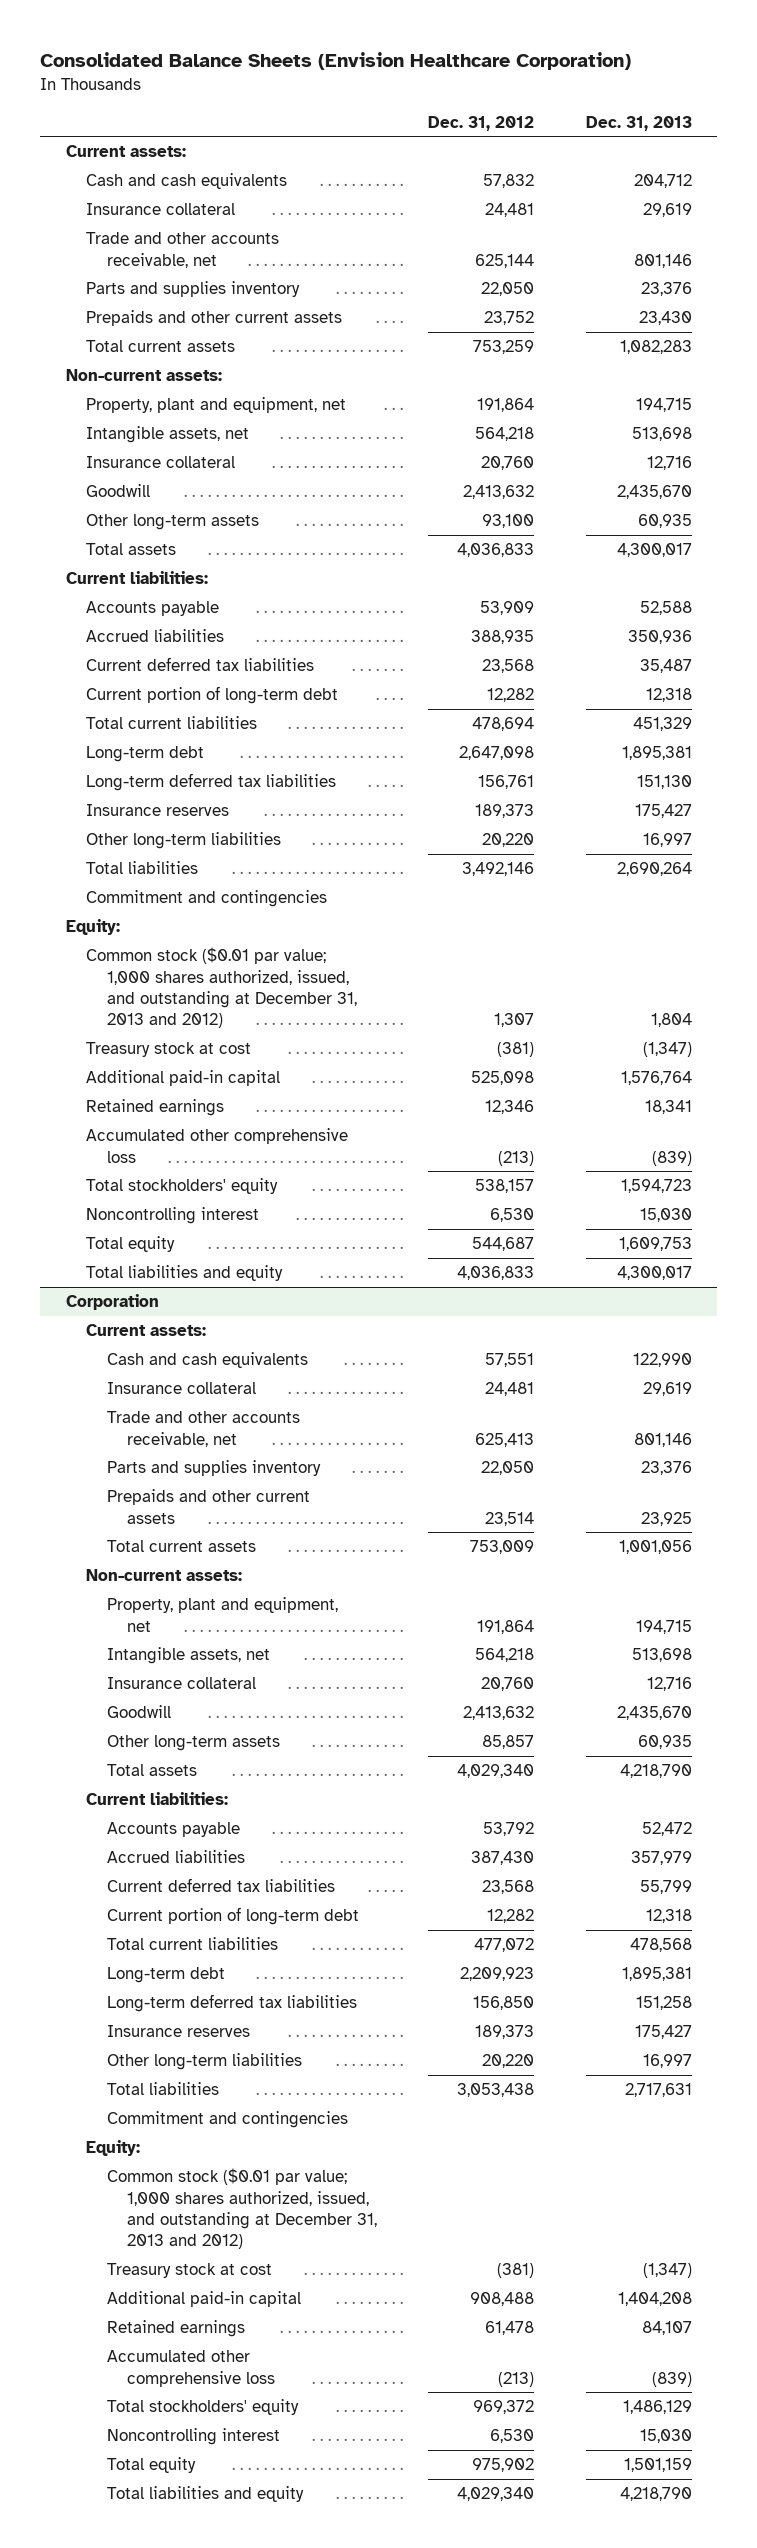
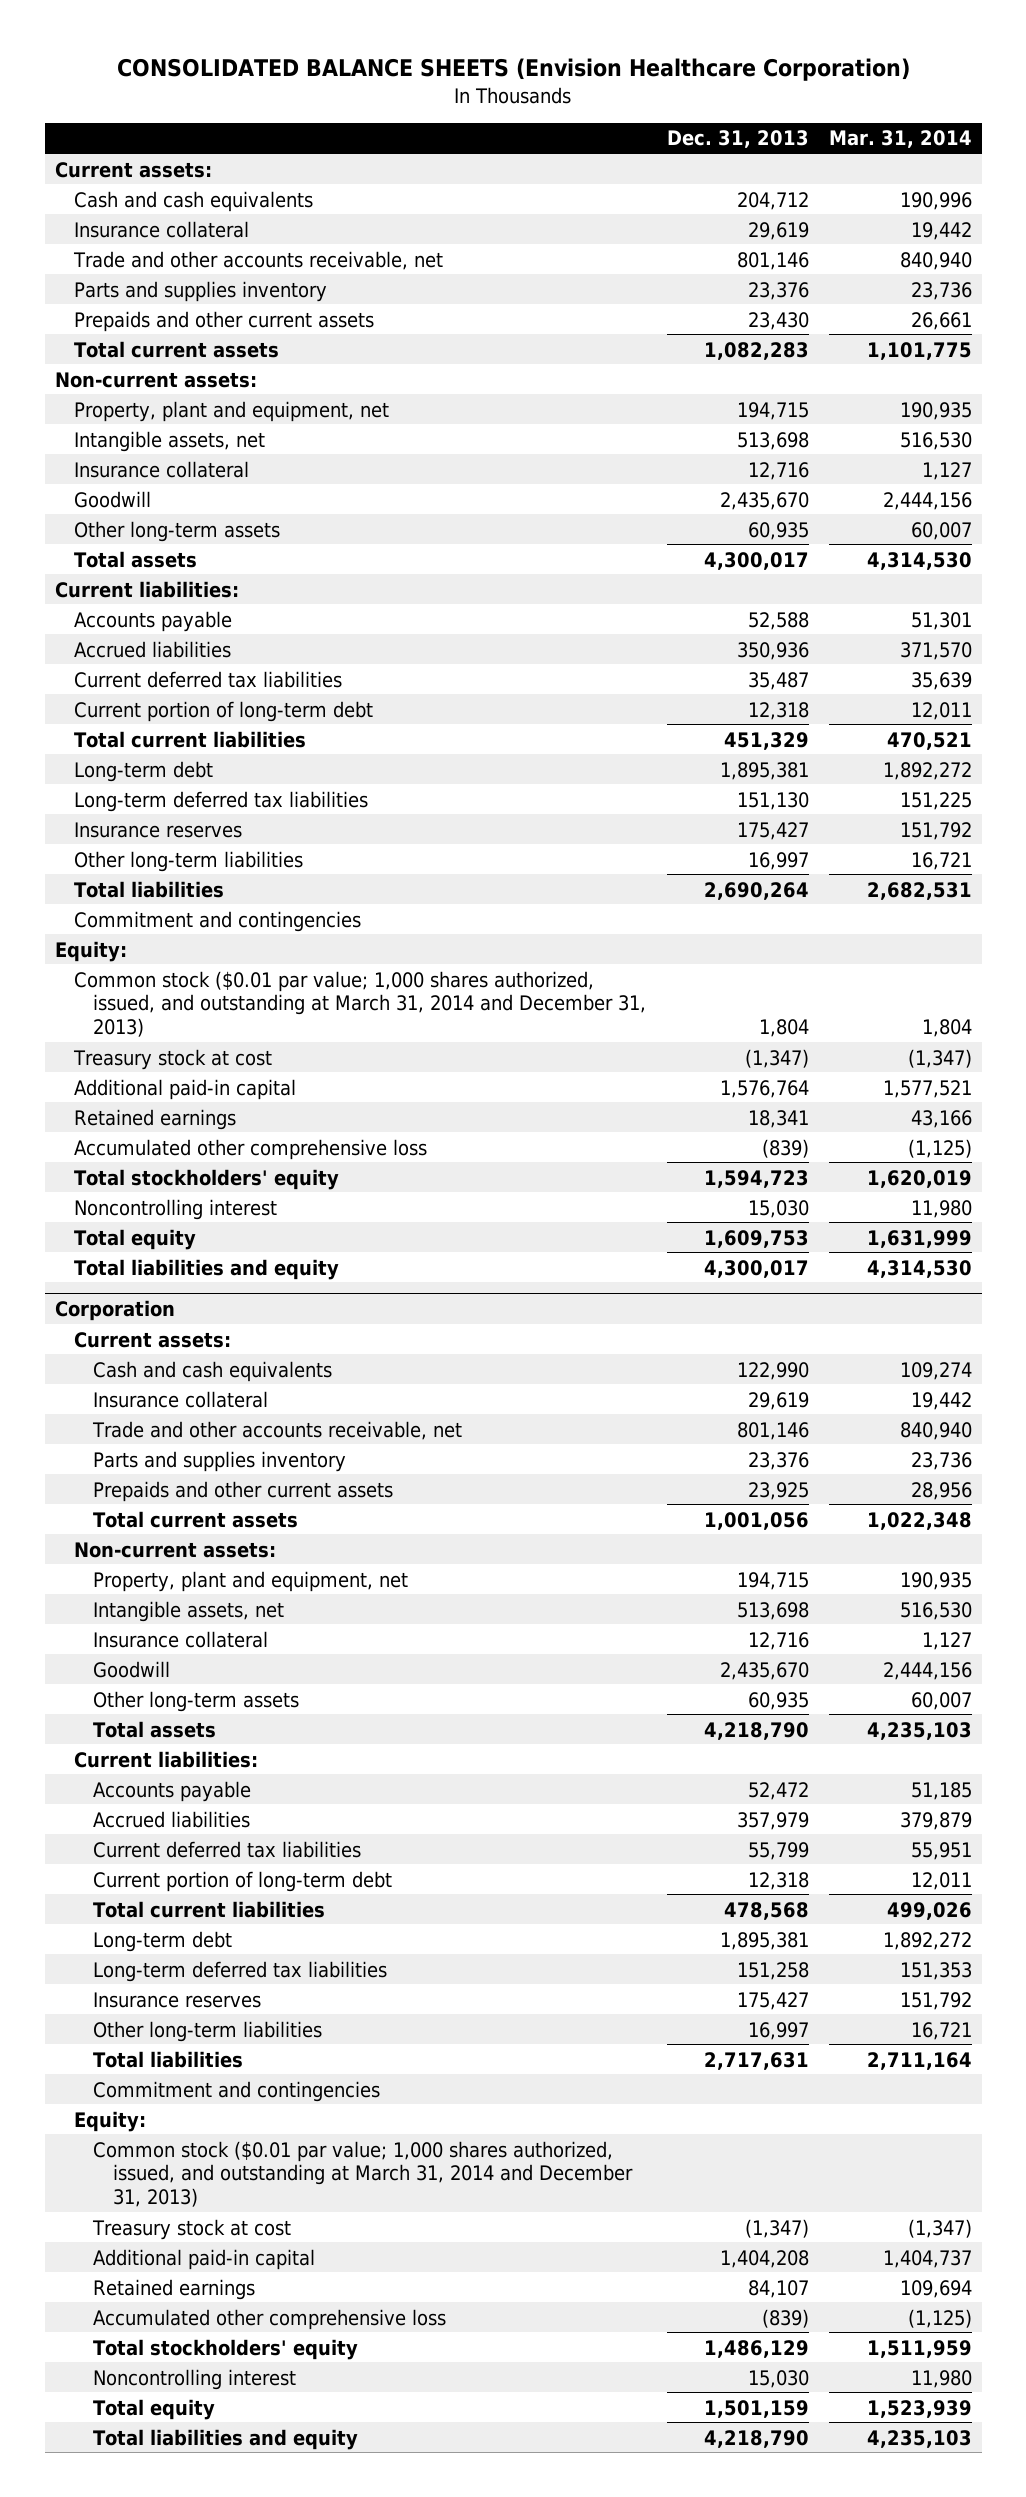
[40,51,632,70] Consolidated Balance Sheets (Envision Healthcare Corporation) -> [117,57,911,81] CONSOLIDATED BALANCE SHEETS (Envision Healthcare Corporation)
[428,115,535,131] Dec. 31, 2012 -> none
none -> [828,130,972,149] Mar. 31, 2014
[86,947,357,1029] Common stock ($0.01 par value; 1,000 shares authorized, issued, and outstanding at December 31, 2013 and 2012) -> [74,970,647,1038] Common stock ($0.01 par value; 1,000 shares authorized, issued, and outstanding at March 31, 2014 and December 31, 2013)
[106,2168,378,2250] Common stock ($0.01 par value; 1,000 shares authorized, issued, and outstanding at December 31, 2013 and 2012) -> [93,2140,633,2208] Common stock ($0.01 par value; 1,000 shares authorized, issued, and outstanding at March 31, 2014 and December 31, 2013)

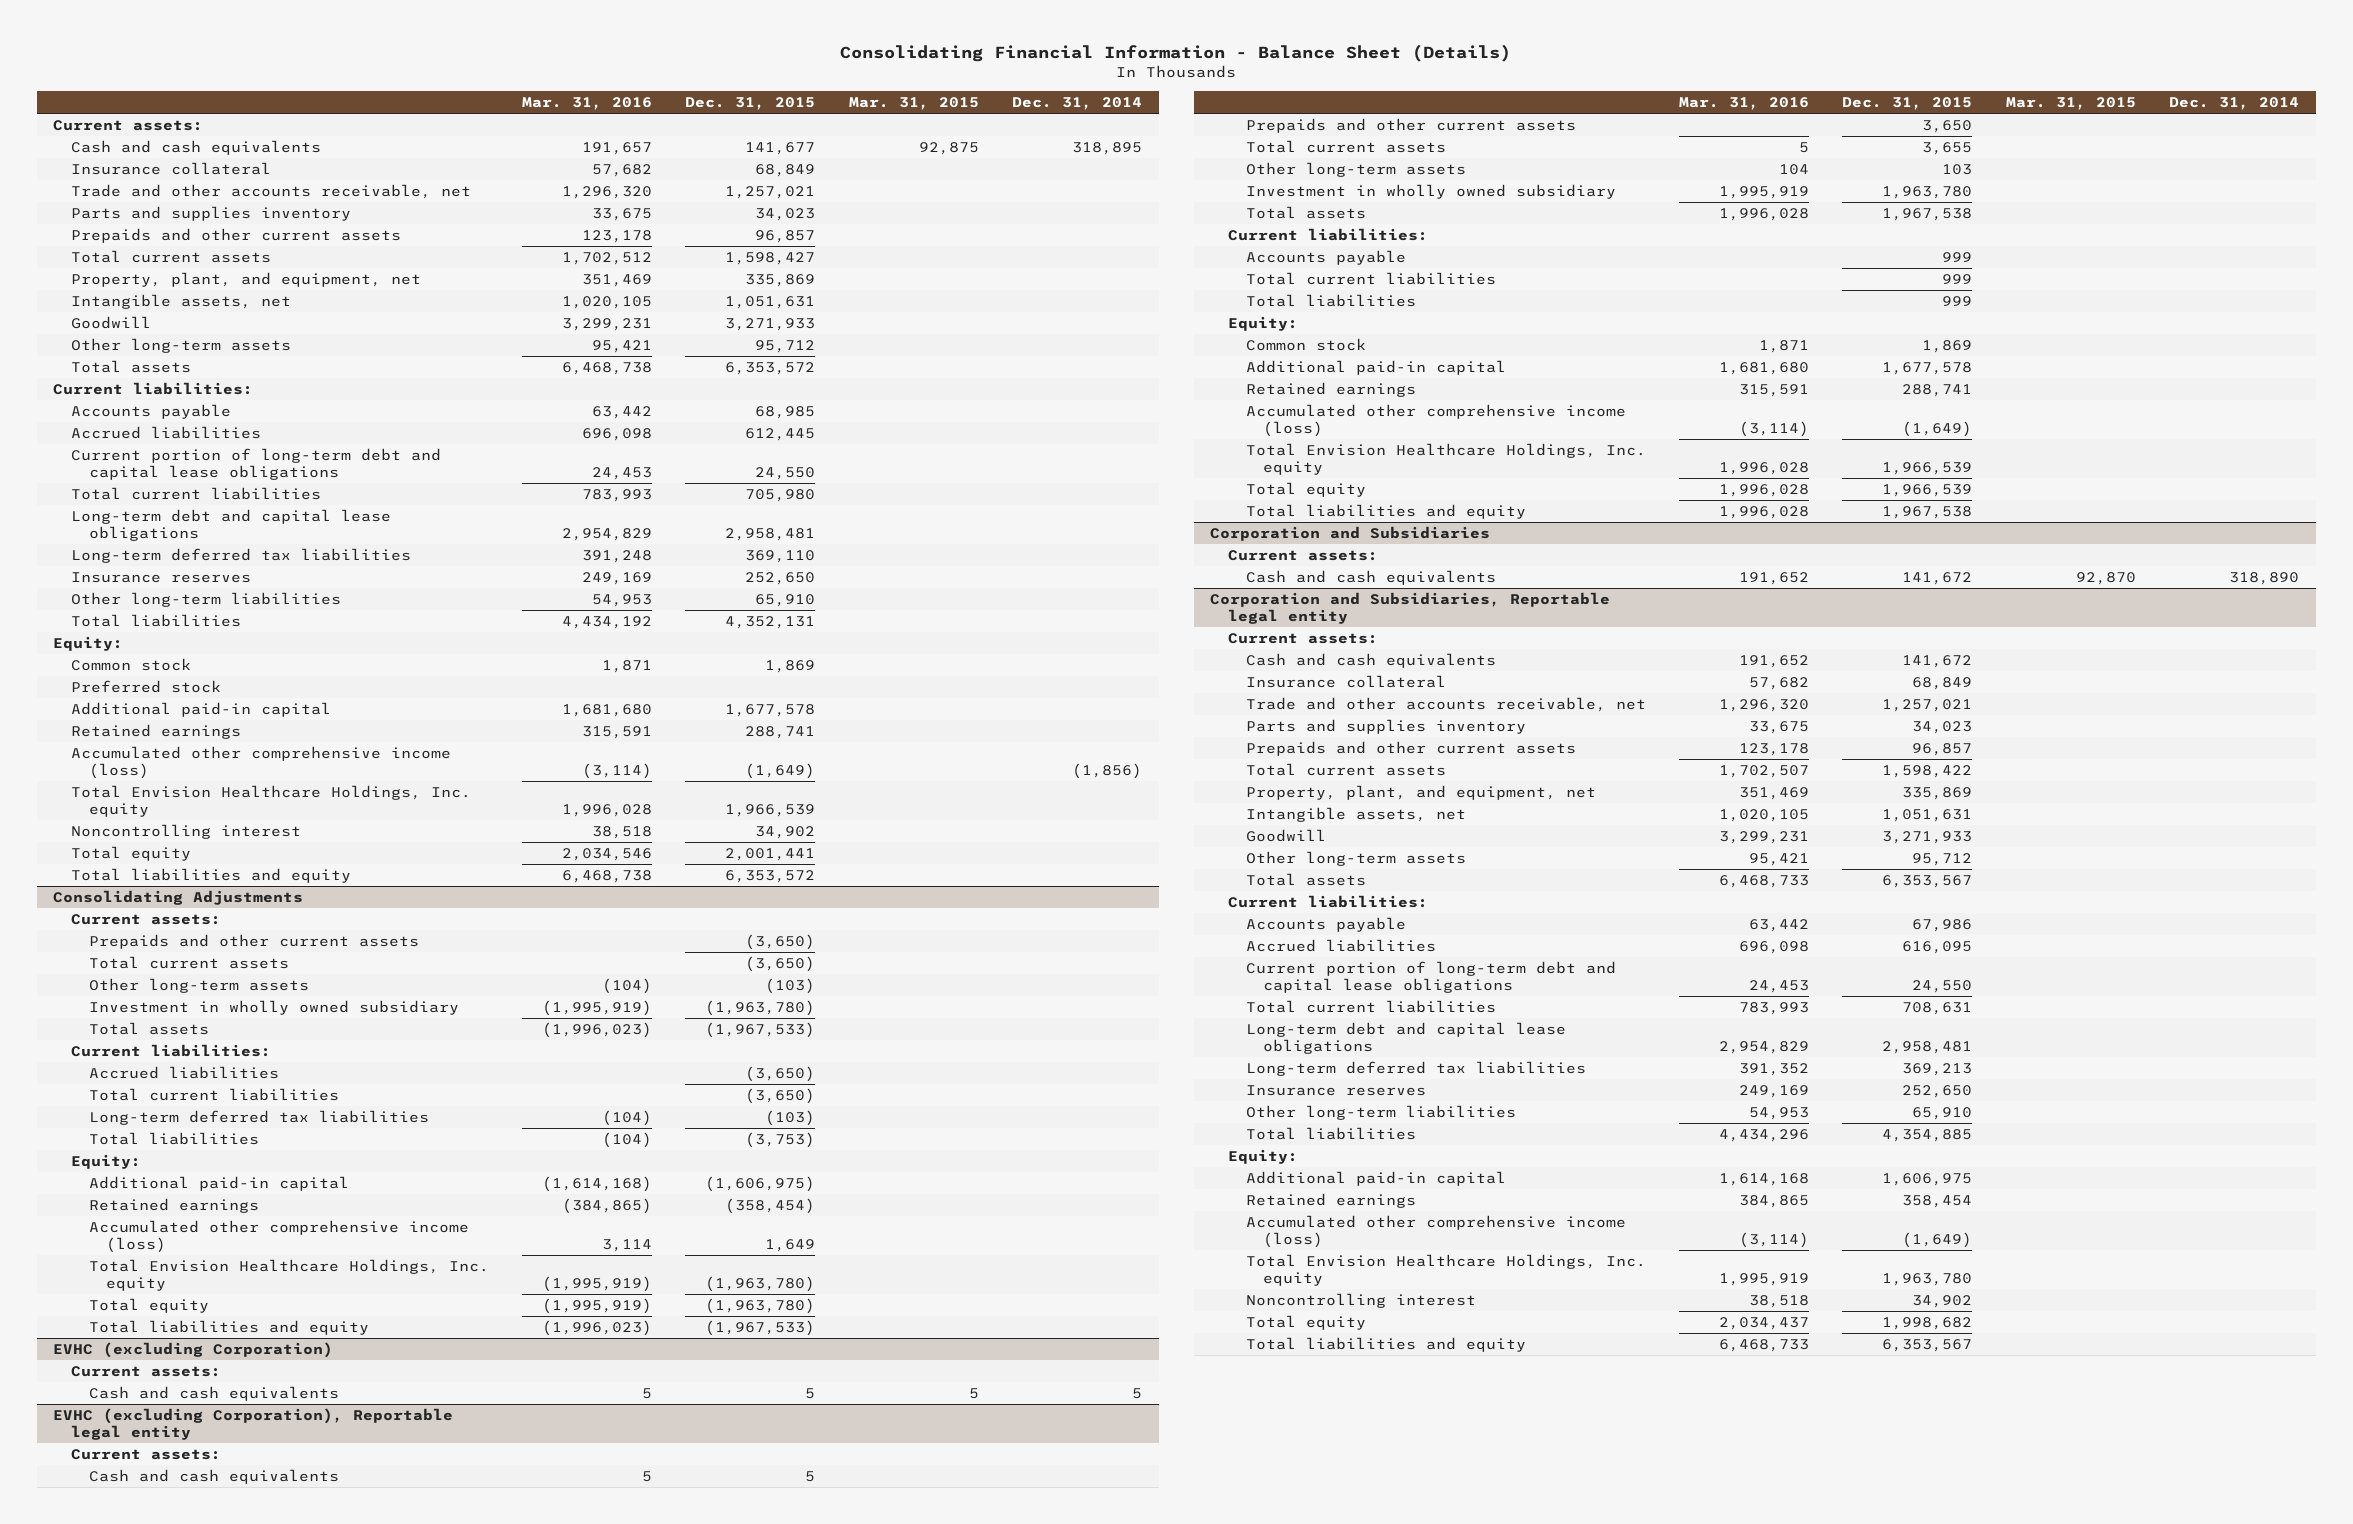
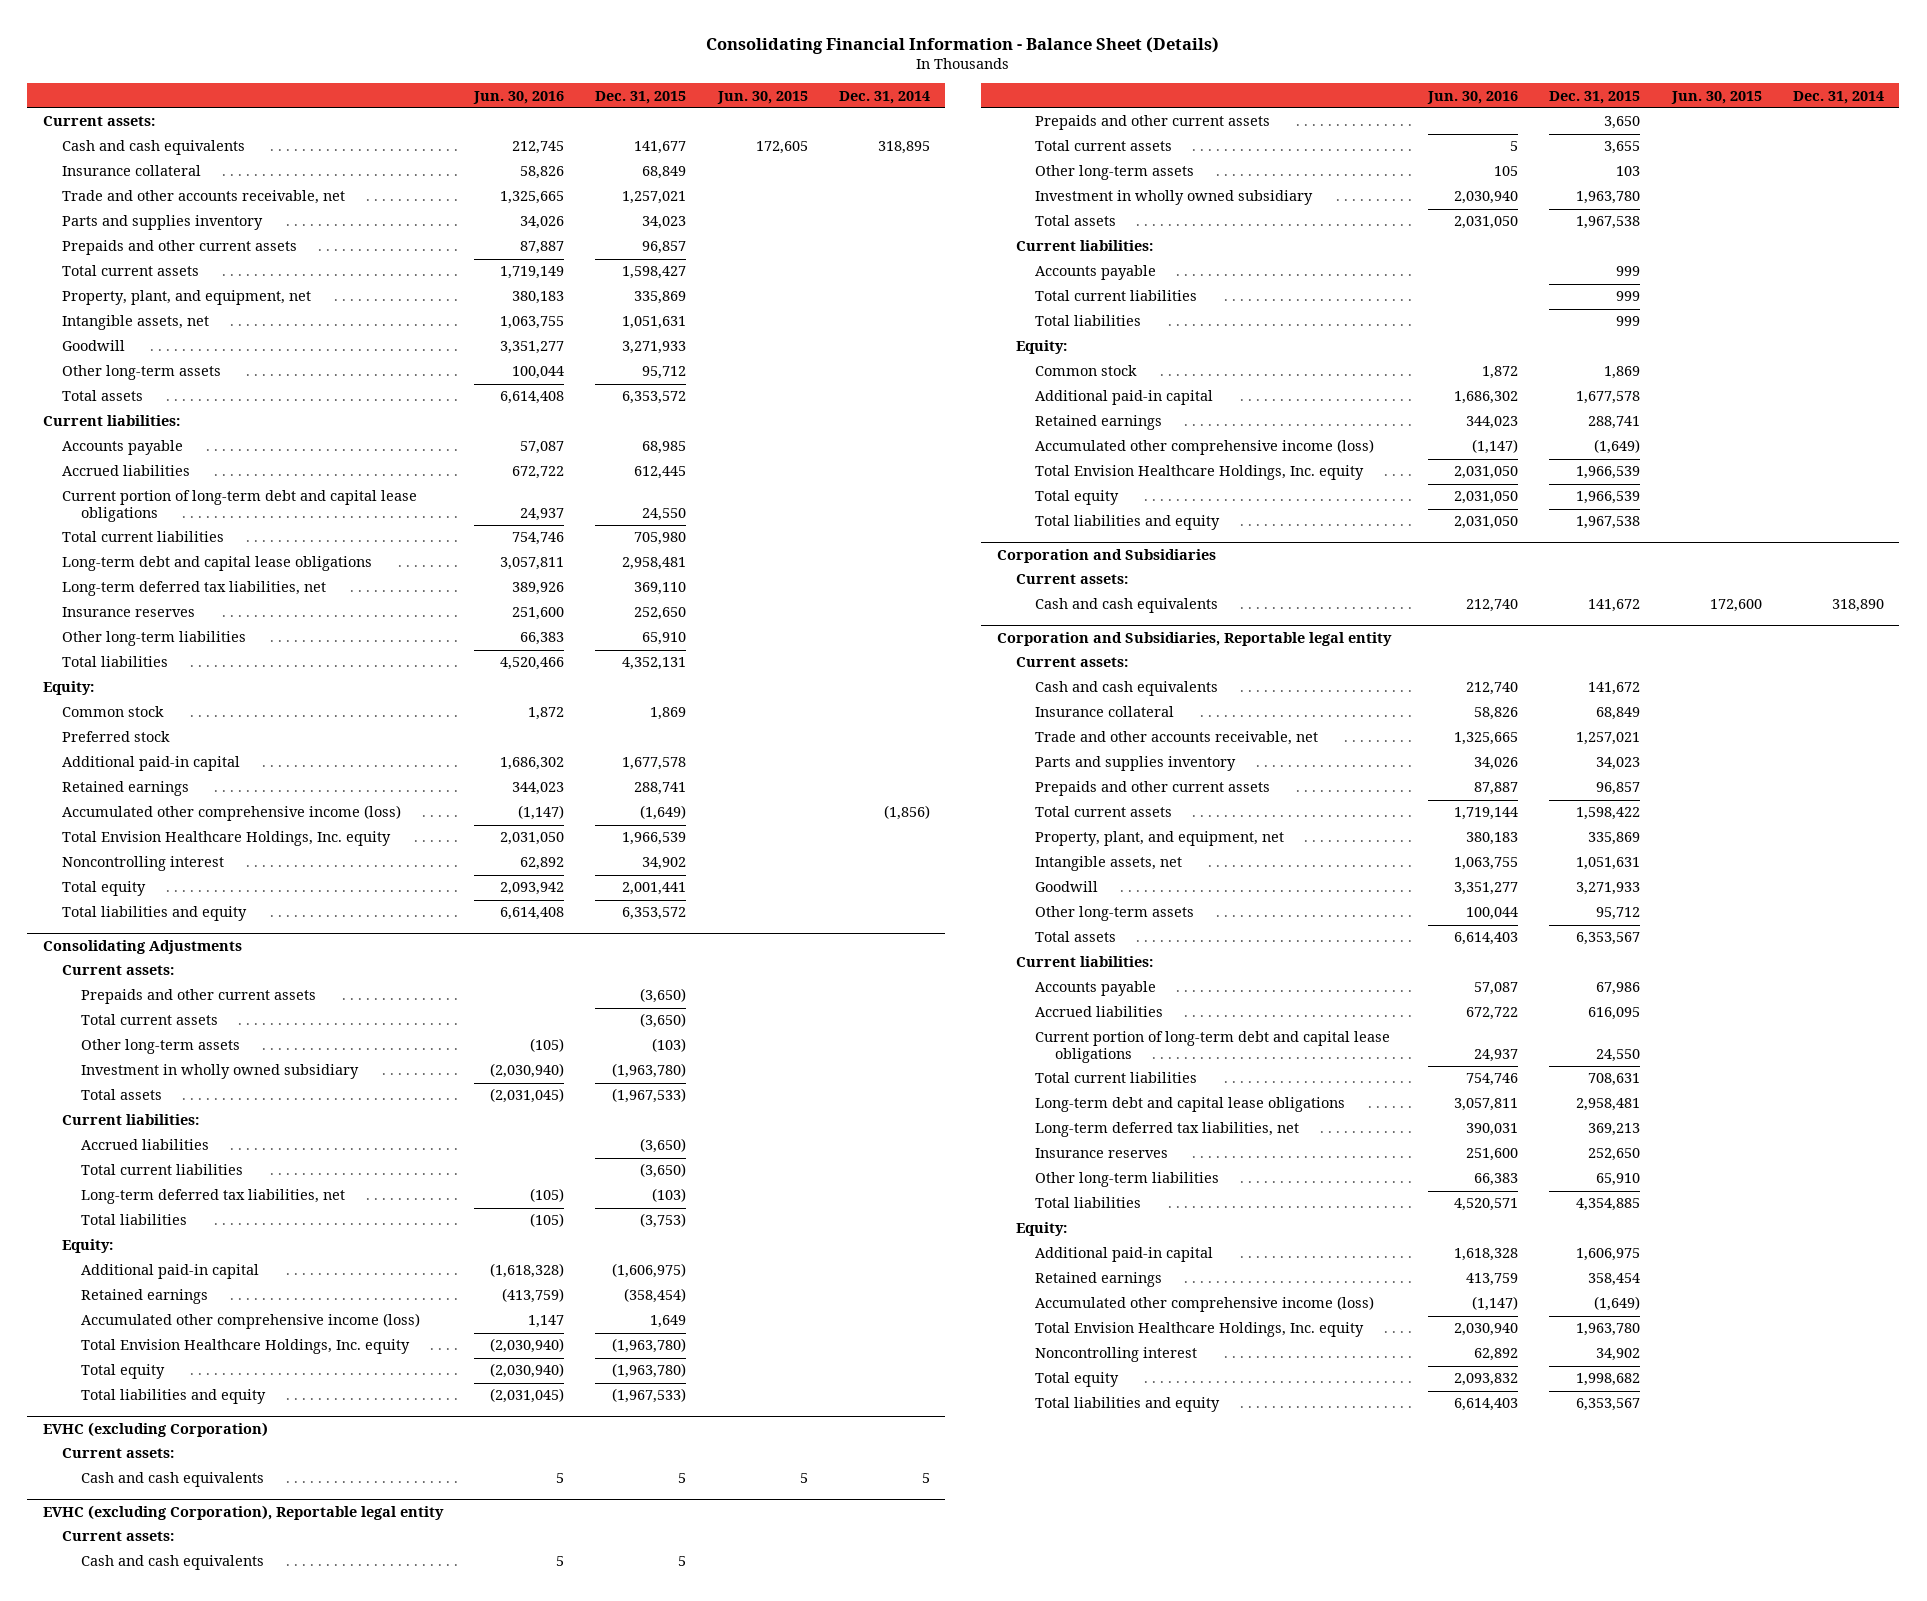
[522,97,653,111] Mar. 31, 2016 -> none
[848,97,979,111] Mar. 31, 2015 -> none
none -> [473,90,565,104] Jun. 30, 2016
none -> [716,90,808,104] Jun. 30, 2015
[71,548,412,564] Long-term deferred tax liabilities -> [62,581,327,597] Long-term deferred tax liabilities, net
[88,1110,429,1126] Long-term deferred tax liabilities -> [81,1189,346,1205] Long-term deferred tax liabilities, net
[1245,1061,1586,1077] Long-term deferred tax liabilities -> [1035,1122,1300,1138] Long-term deferred tax liabilities, net

